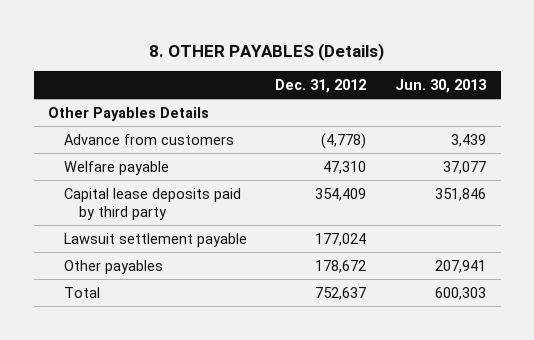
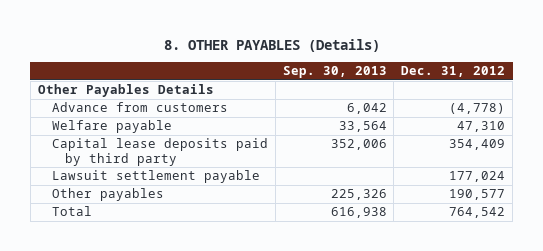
[395,79,488,94] Jun. 30, 2013 -> none
none -> [282,66,387,79] Sep. 30, 2013
[315,259,367,273] 178,672 -> [449,189,506,201] 190,577
[315,286,367,300] 752,637 -> [449,207,506,219] 764,542

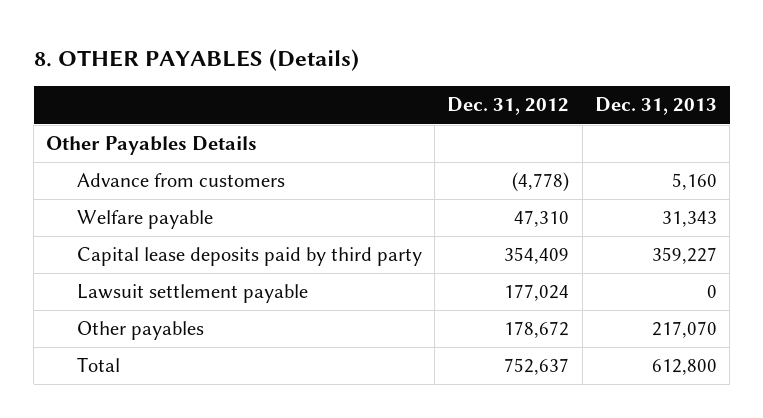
[282,66,387,79] Sep. 30, 2013 -> none
none -> [594,97,717,116] Dec. 31, 2013
[449,189,506,201] 190,577 -> [504,321,570,339] 178,672
[449,207,506,219] 764,542 -> [504,358,570,376] 752,637

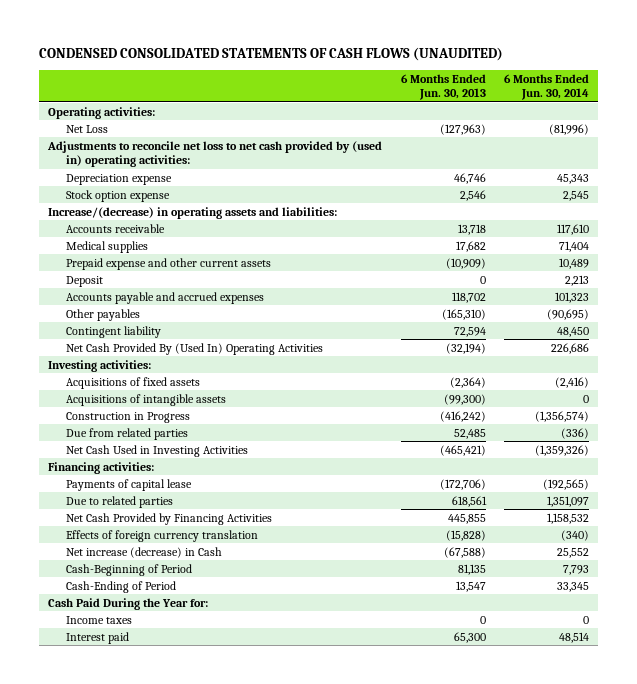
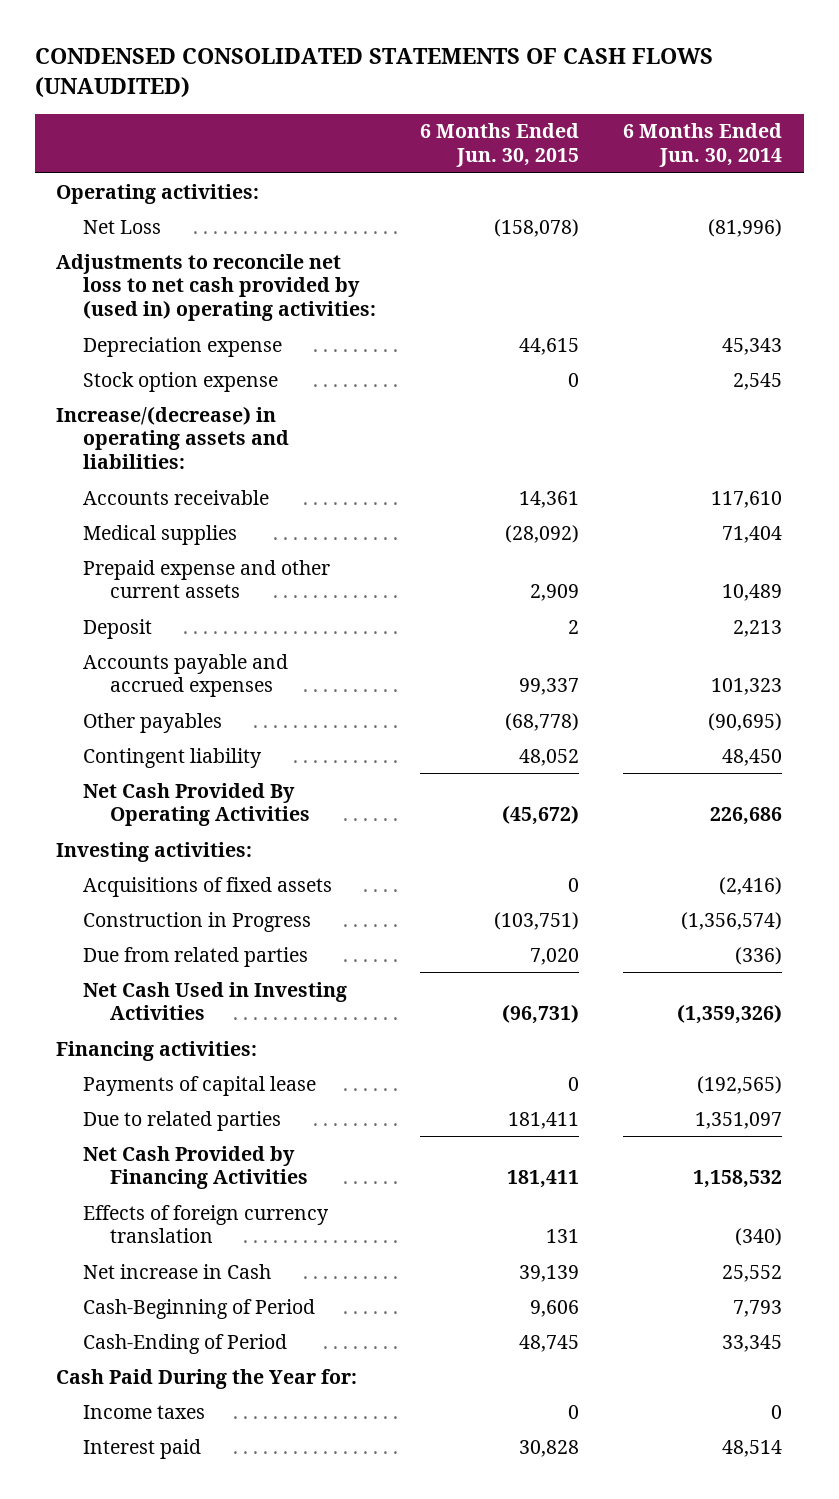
[400,73,486,101] 6 Months Ended Jun. 30, 2013 -> none
none -> [420,123,580,167] 6 Months Ended Jun. 30, 2015
[65,342,323,355] Net Cash Provided By (Used In) Operating Activities -> [83,782,311,827] Net Cash Provided By Operating Activities
[65,393,226,406] Acquisitions of intangible assets -> none
[65,546,222,558] Net increase (decrease) in Cash -> [83,1263,272,1279] Net increase in Cash

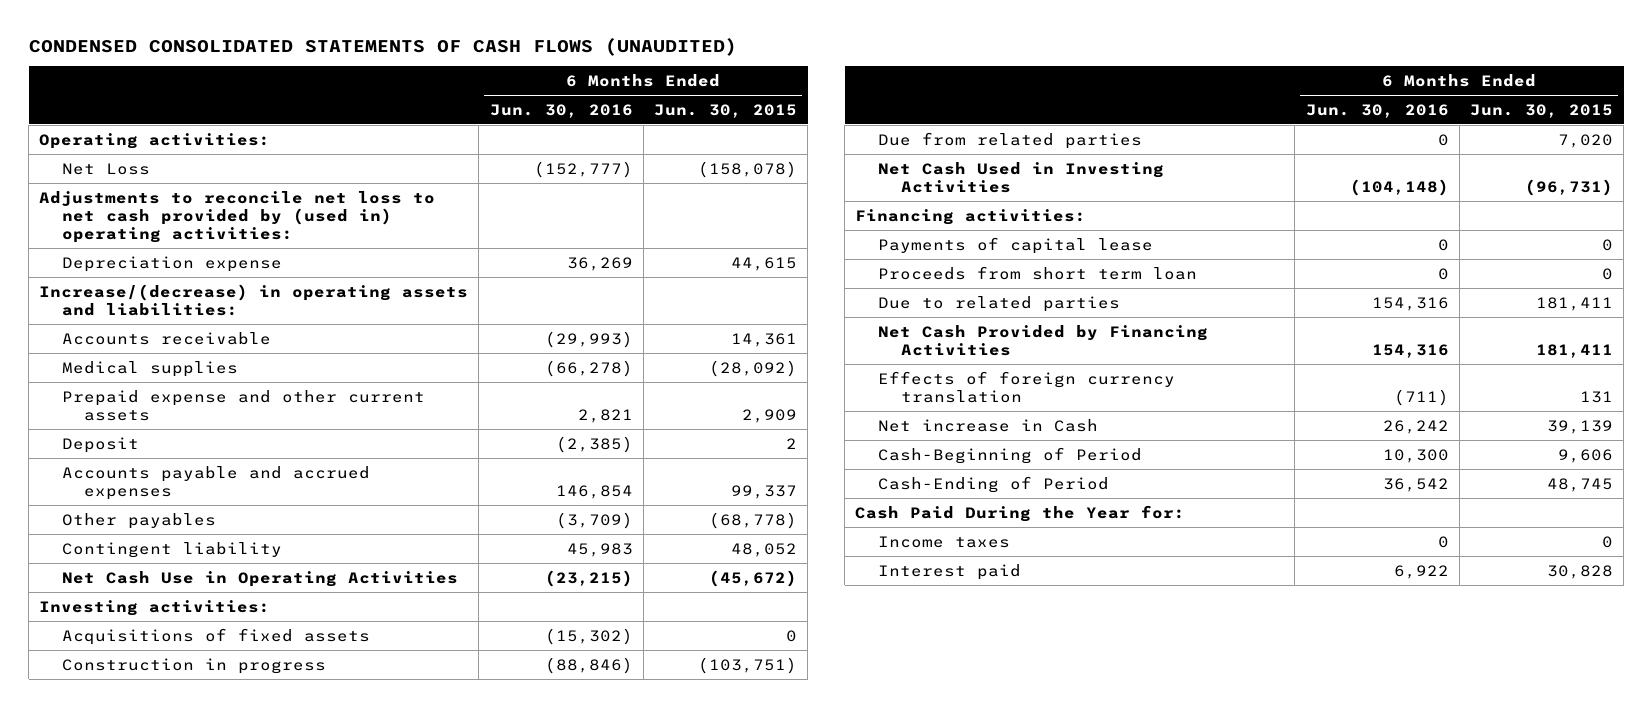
[623,123,783,167] 6 Months Ended Jun. 30, 2014 -> none
none -> [489,103,633,118] Jun. 30, 2016
[83,371,279,392] Stock option expense -> none
[83,782,311,827] Net Cash Provided By Operating Activities -> [61,570,458,587] Net Cash Use in Operating Activities
[83,911,312,932] Construction in Progress -> [61,657,326,674] Construction in progress
none -> [877,265,1197,280] Proceeds from short term loan

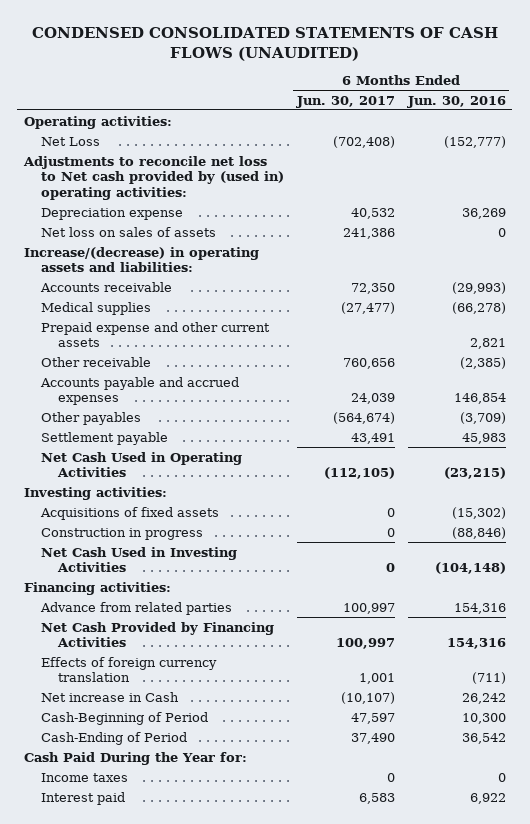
[653,103,797,118] Jun. 30, 2015 -> none
none -> [295,95,395,108] Jun. 30, 2017
[39,190,436,243] Adjustments to reconcile net loss to net cash provided by (used in) operating activities: -> [22,155,284,200] Adjustments to reconcile net loss to Net cash provided by (used in) operating activities:
none -> [40,226,216,237] Net loss on sales of assets
[61,436,139,453] Deposit -> [40,356,151,367] Other receivable
[61,541,282,558] Contingent liability -> [40,431,168,445] Settlement payable
[61,570,458,587] Net Cash Use in Operating Activities -> [40,451,242,478] Net Cash Used in Operating Activities
[877,131,1142,149] Due from related parties -> none
[877,236,1153,254] Payments of capital lease -> none
[877,265,1197,280] Proceeds from short term loan -> none
[877,295,1120,312] Due to related parties -> [39,601,232,615] Advance from related parties

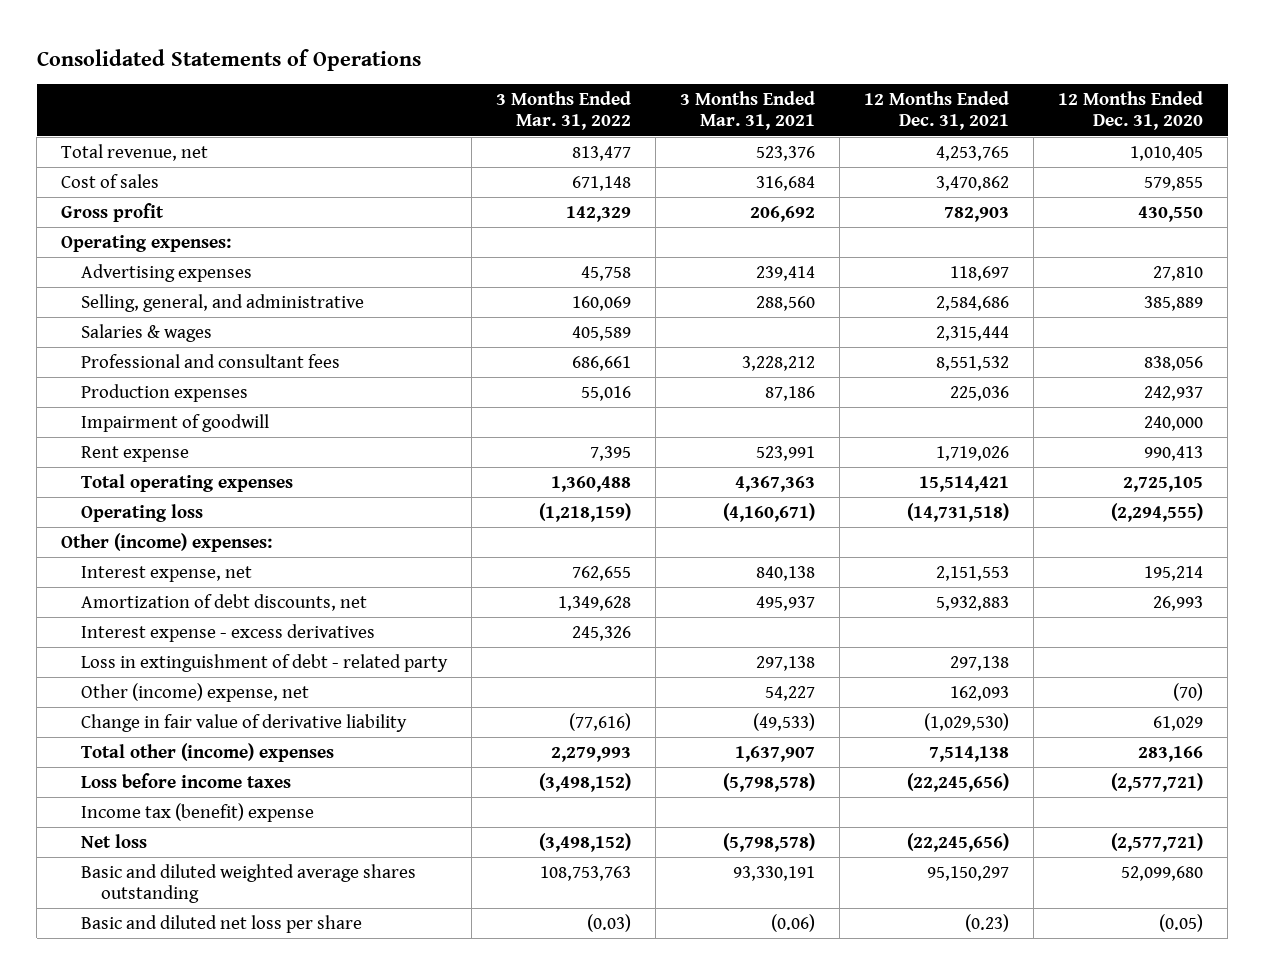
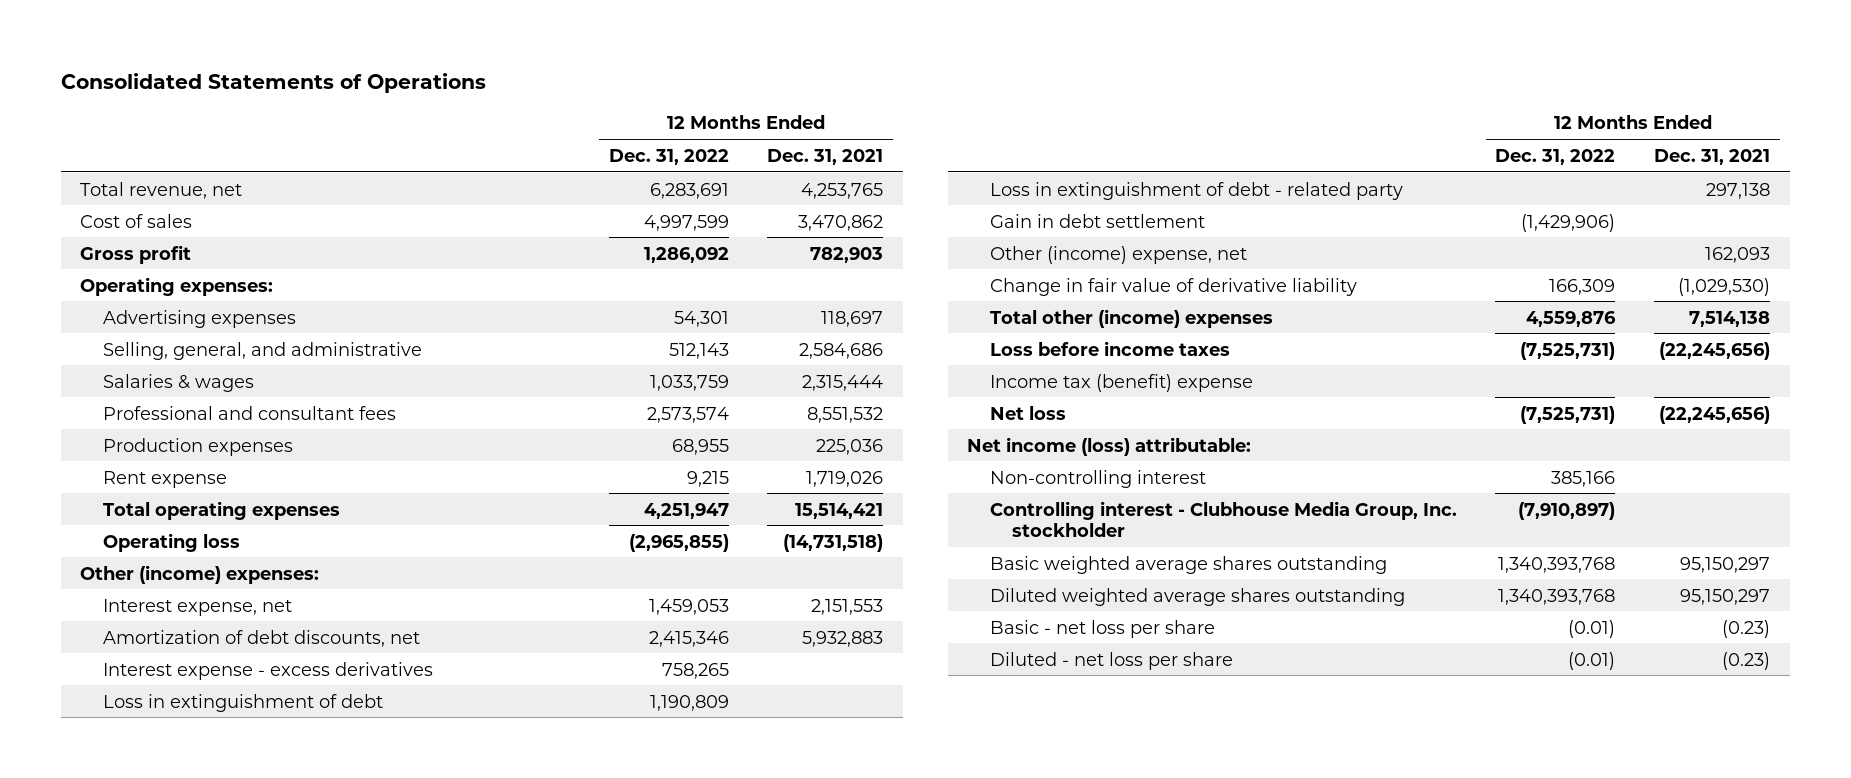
[496,90,632,131] 3 Months Ended Mar. 31, 2022 -> none
[680,90,816,131] 3 Months Ended Mar. 31, 2021 -> none
[1058,90,1204,131] 12 Months Ended Dec. 31, 2020 -> none
none -> [608,148,729,165] Dec. 31, 2022
[81,413,270,432] Impairment of goodwill -> none
none -> [102,693,383,712] Loss in extinguishment of debt
none -> [989,213,1205,228] Gain in debt settlement
none -> [967,436,1252,456] Net income (loss) attributable:
none -> [989,469,1206,488] Non-controlling interest
none -> [989,500,1457,537] Controlling interest - Clubhouse Media Group, Inc. stockholder
[81,863,417,904] Basic and diluted weighted average shares outstanding -> [989,555,1387,574] Basic weighted average shares outstanding
none -> [989,587,1405,606] Diluted weighted average shares outstanding
[81,914,363,933] Basic and diluted net loss per share -> [989,619,1215,638] Basic - net loss per share
none -> [989,651,1233,670] Diluted - net loss per share

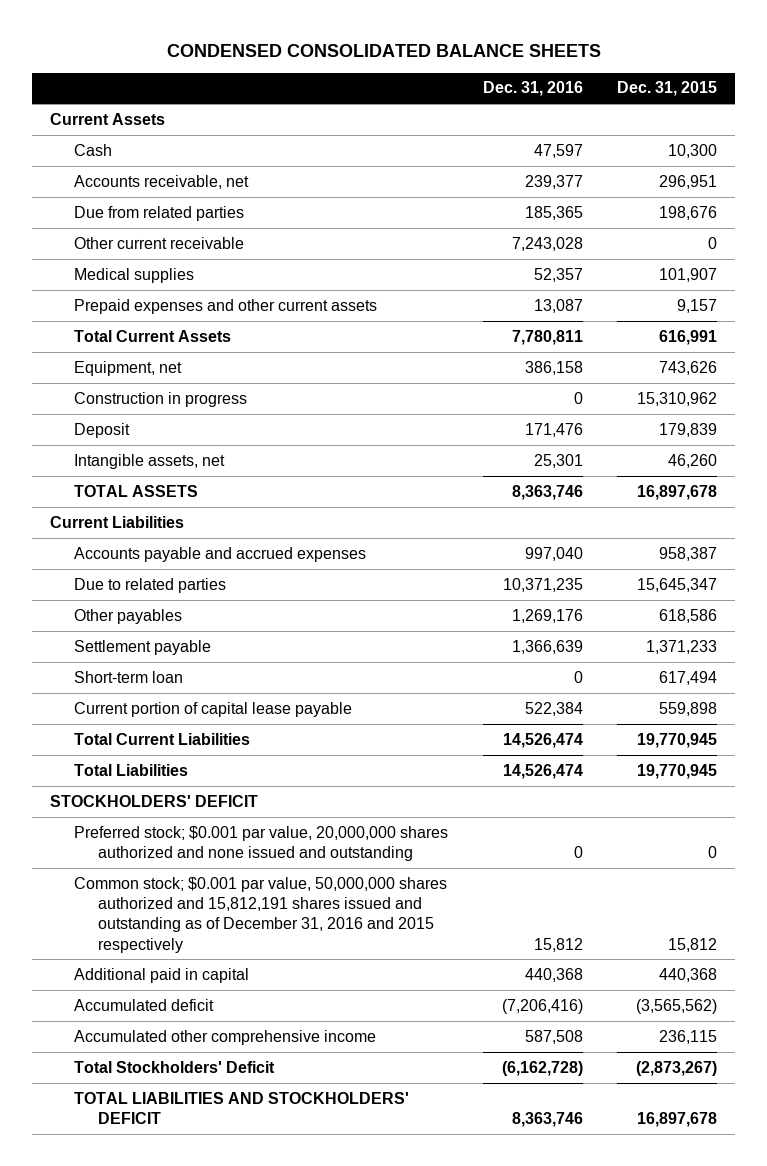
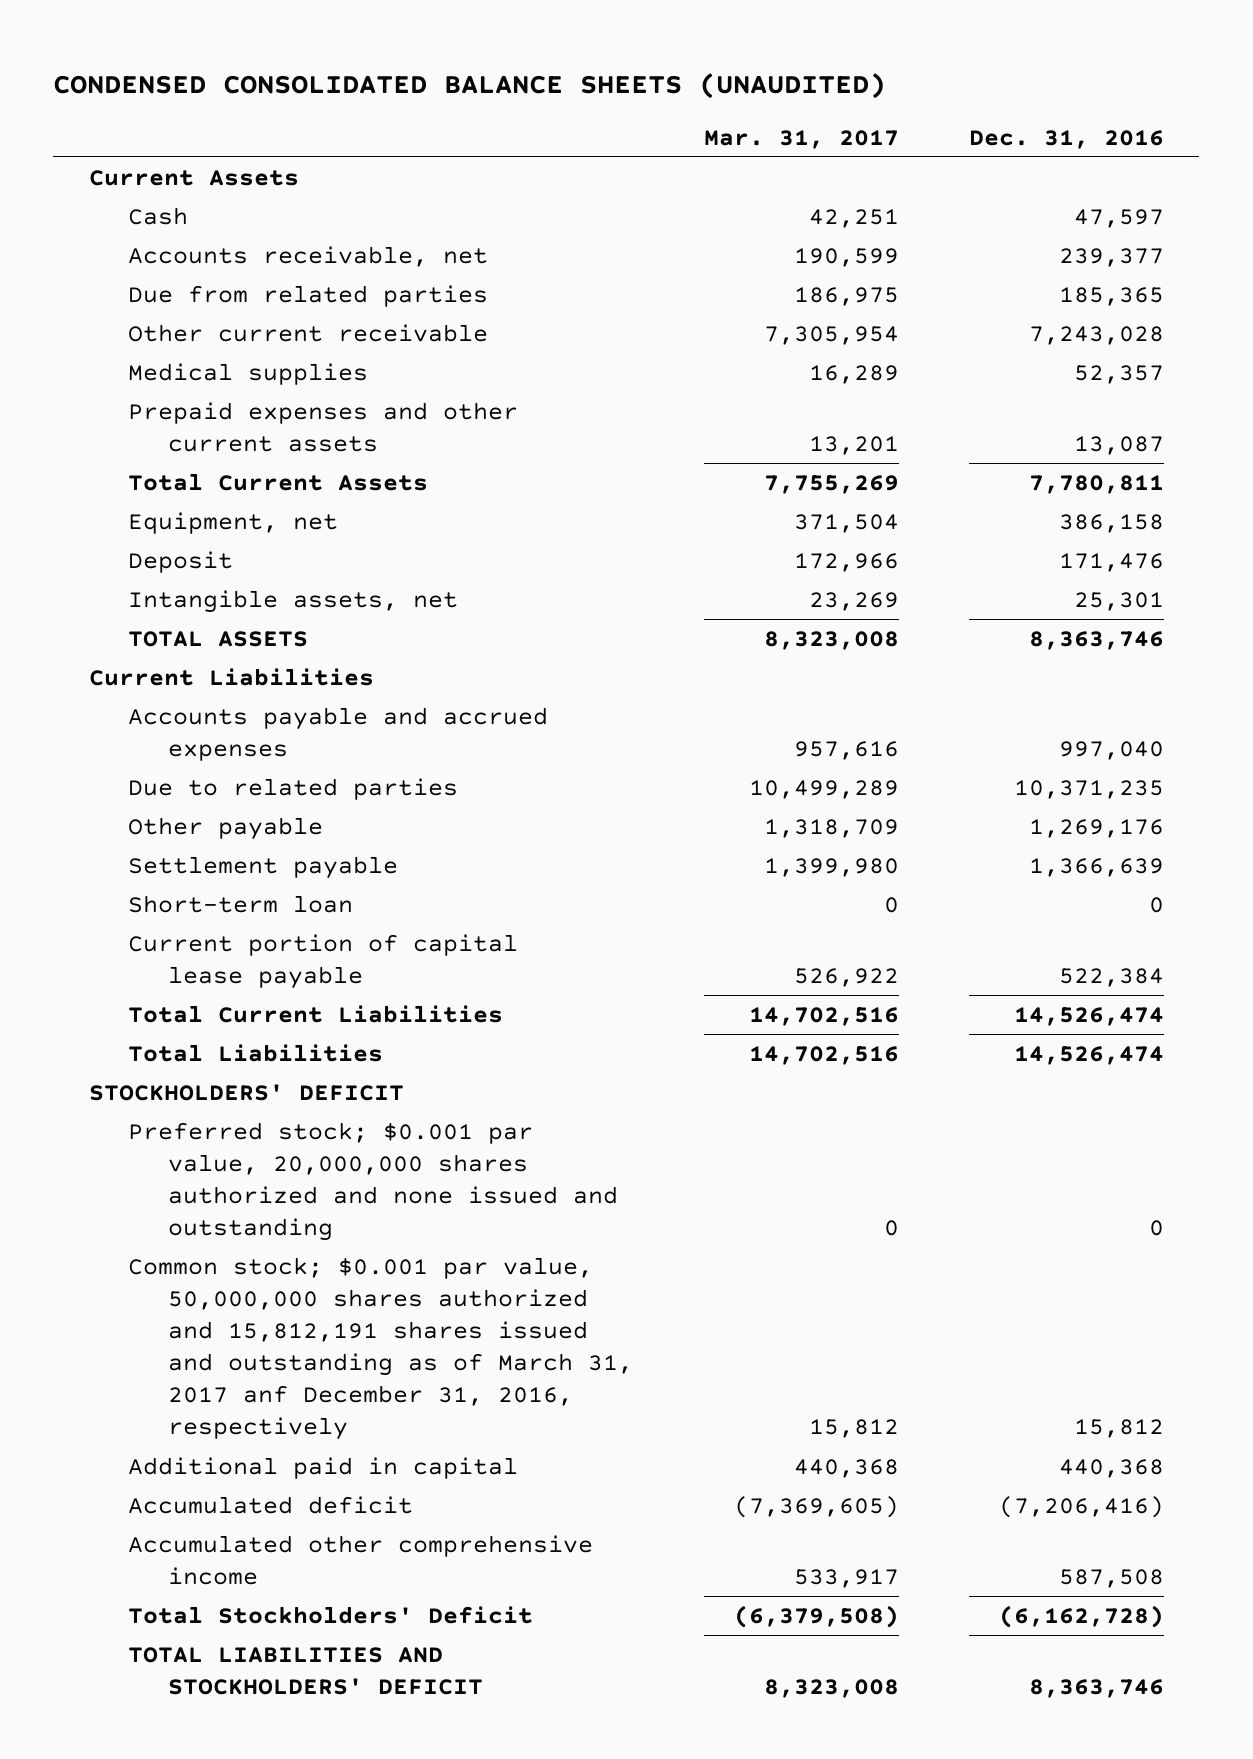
[166,43,601,57] CONDENSED CONSOLIDATED BALANCE SHEETS -> [53,72,887,99] CONDENSED CONSOLIDATED BALANCE SHEETS (UNAUDITED)
[617,81,718,97] Dec. 31, 2015 -> none
none -> [703,129,899,149] Mar. 31, 2017
[73,391,247,407] Construction in progress -> none
[73,608,182,624] Other payables -> [128,816,324,840] Other payable
[73,876,447,953] Common stock; $0.001 par value, 50,000,000 shares authorized and 15,812,191 shares issued and outstanding as of December 31, 2016 and 2015 respectively -> [128,1256,634,1441] Common stock; $0.001 par value, 50,000,000 shares authorized and 15,812,191 shares issued and outstanding as of March 31, 2017 anf December 31, 2016, respectively

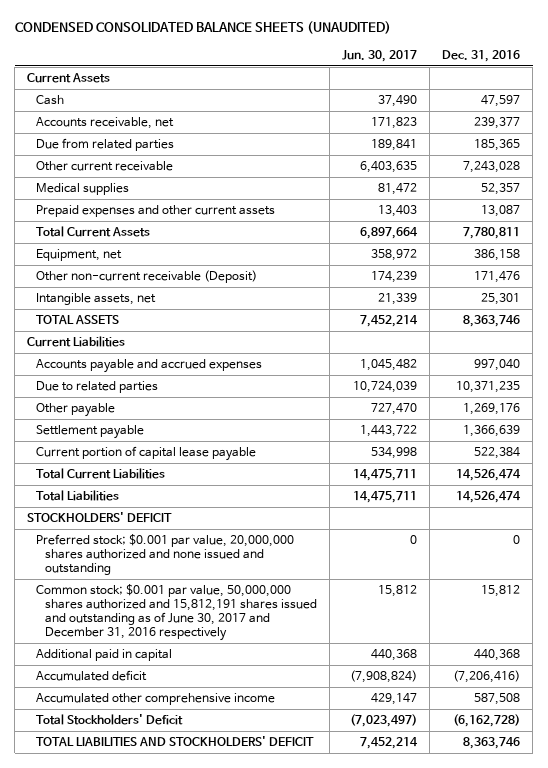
[703,129,899,149] Mar. 31, 2017 -> none
none -> [342,49,418,62] Jun. 30, 2017
[128,550,234,573] Deposit -> [36,270,258,284] Other non-current receivable (Deposit)
[128,894,354,913] Short-term loan -> none
[128,1256,634,1441] Common stock; $0.001 par value, 50,000,000 shares authorized and 15,812,191 shares issued and outstanding as of March 31, 2017 anf December 31, 2016, respectively -> [36,584,317,642] Common stock; $0.001 par value, 50,000,000 shares authorized and 15,812,191 shares issued and outstanding as of June 30, 2017 and December 31, 2016 respectively

